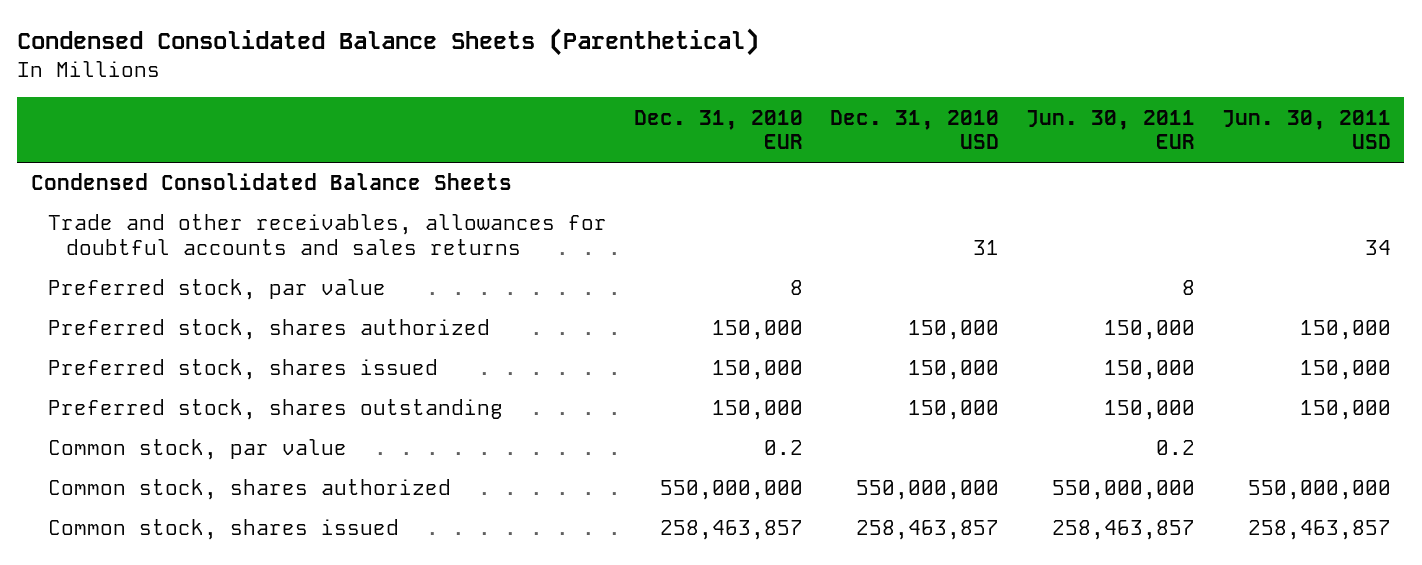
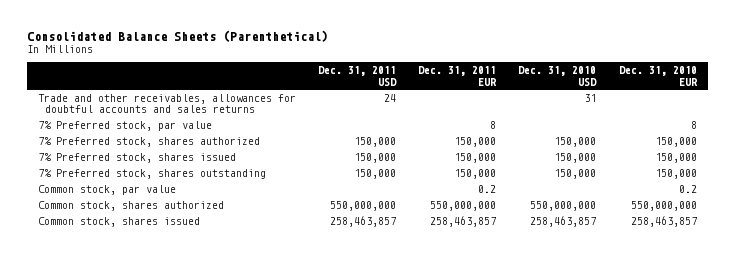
[17,28,760,57] Condensed Consolidated Balance Sheets (Parenthetical) -> [27,30,329,43] Consolidated Balance Sheets (Parenthetical)
[1025,109,1195,150] Jun. 30, 2011 EUR -> none
[1221,109,1391,150] Jun. 30, 2011 USD -> none
none -> [318,66,398,86] Dec. 31, 2011 USD
none -> [418,66,498,86] Dec. 31, 2011 EUR
[30,173,512,191] Condensed Consolidated Balance Sheets -> none
[48,279,387,301] Preferred stock, par value -> [38,121,213,132] 7% Preferred stock, par value
[48,319,491,341] Preferred stock, shares authorized -> [38,137,261,148] 7% Preferred stock, shares authorized
[48,359,439,381] Preferred stock, shares issued -> [38,153,237,164] 7% Preferred stock, shares issued
[48,399,504,421] Preferred stock, shares outstanding -> [38,169,267,180] 7% Preferred stock, shares outstanding

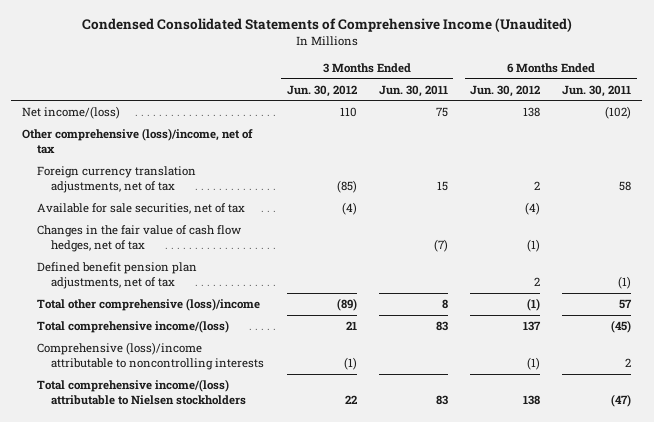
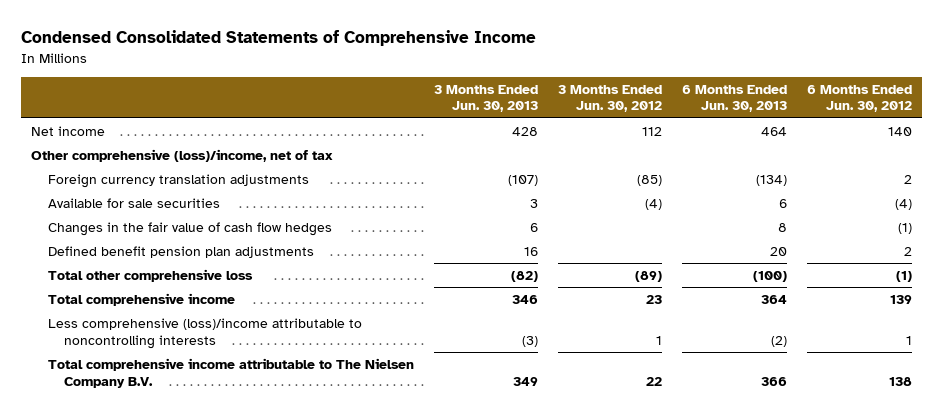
[81,18,572,33] Condensed Consolidated Statements of Comprehensive Income (Unaudited) -> [21,30,537,47] Condensed Consolidated Statements of Comprehensive Income
[378,84,448,97] Jun. 30, 2011 -> none
[562,84,632,97] Jun. 30, 2011 -> none
none -> [433,84,538,113] 3 Months Ended Jun. 30, 2013
none -> [681,84,787,113] 6 Months Ended Jun. 30, 2013
[22,106,121,120] Net income/(loss) -> [31,125,106,136] Net income
[339,107,357,118] 110 -> [641,126,662,136] 112
[523,107,541,118] 138 -> [887,126,912,136] 140
[36,166,196,194] Foreign currency translation adjustments, net of tax -> [47,173,309,188] Foreign currency translation adjustments
[36,203,245,215] Available for sale securities, net of tax -> [47,197,220,208] Available for sale securities
[36,225,241,253] Changes in the fair value of cash flow hedges, net of tax -> [47,221,332,236] Changes in the fair value of cash flow hedges
[36,262,197,290] Defined benefit pension plan adjustments, net of tax -> [47,245,314,258] Defined benefit pension plan adjustments
[36,298,260,312] Total other comprehensive (loss)/income -> [47,268,253,282] Total other comprehensive loss
[36,320,229,334] Total comprehensive income/(loss) -> [47,292,235,306] Total comprehensive income
[345,321,357,331] 21 -> [645,294,662,304] 23
[523,321,542,332] 137 -> [889,294,912,304] 139
[36,342,265,371] Comprehensive (loss)/income attributable to noncontrolling interests -> [47,317,362,349] Less comprehensive (loss)/income attributable to noncontrolling interests
[343,357,357,371] (1) -> [655,335,662,345] 1
[527,357,541,371] (1) -> [905,335,912,345] 1
[36,379,247,406] Total comprehensive income/(loss) attributable to Nielsen stockholders -> [47,357,414,388] Total comprehensive income attributable to The Nielsen Company B.V.

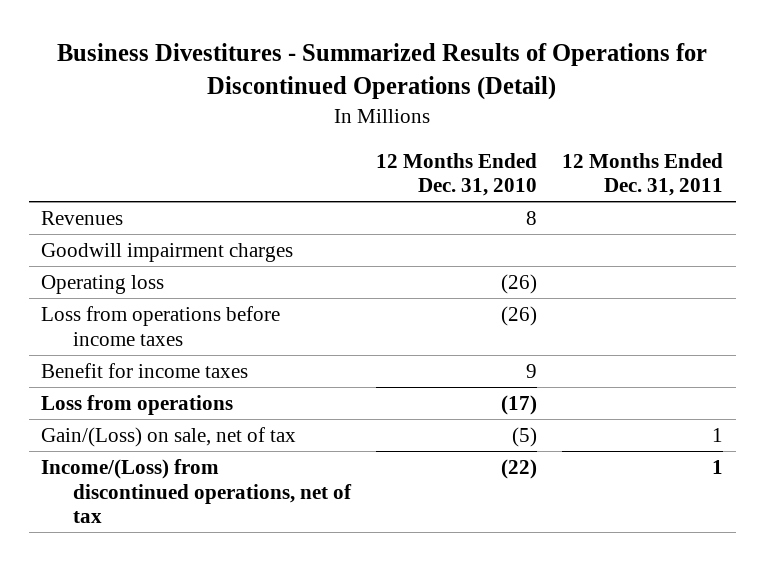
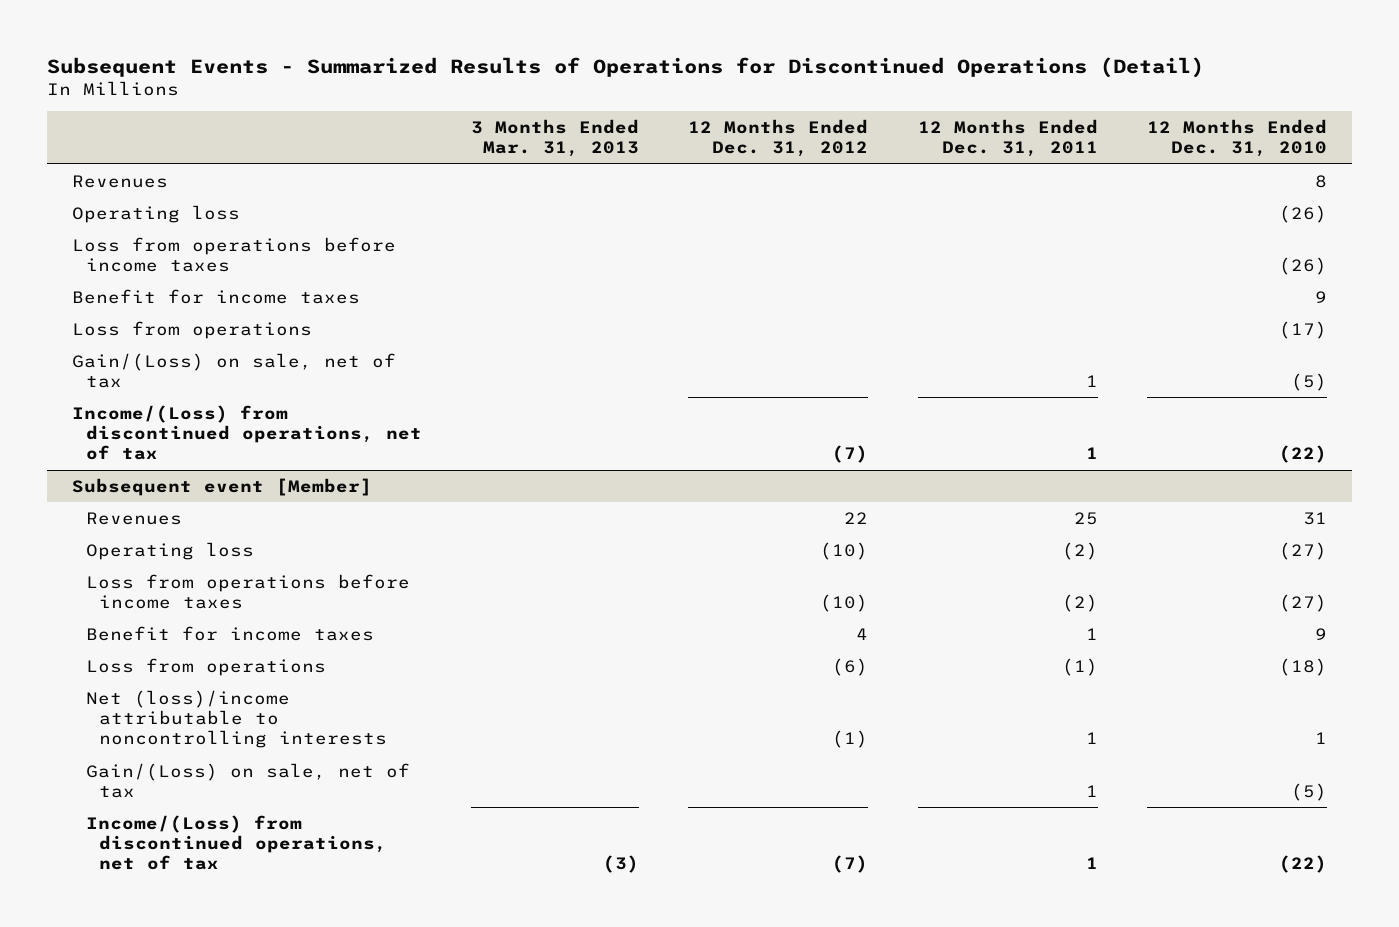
[57,43,708,101] Business Divestitures - Summarized Results of Operations for Discontinued Operations (Detail) -> [46,56,1204,78] Subsequent Events - Summarized Results of Operations for Discontinued Operations (Detail)
none -> [470,119,639,158] 3 Months Ended Mar. 31, 2013
none -> [688,119,869,158] 12 Months Ended Dec. 31, 2012
[41,243,294,263] Goodwill impairment charges -> none
none -> [71,477,372,496] Subsequent event [Member]
none -> [85,511,182,525] Revenues
none -> [85,541,254,560] Operating loss
none -> [85,573,410,610] Loss from operations before income taxes
none -> [85,625,374,641] Benefit for income taxes
none -> [85,657,326,676] Loss from operations
none -> [85,689,388,749] Net (loss)/income attributable to noncontrolling interests
none -> [85,762,410,799] Gain/(Loss) on sale, net of tax
none -> [85,814,388,871] Income/(Loss) from discontinued operations, net of tax

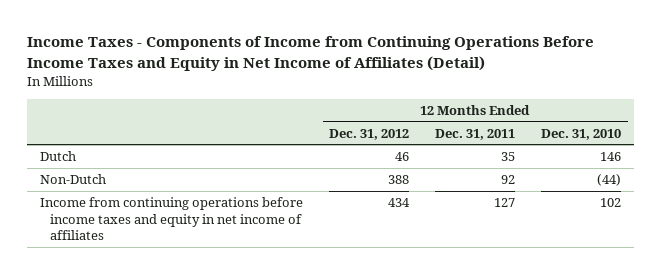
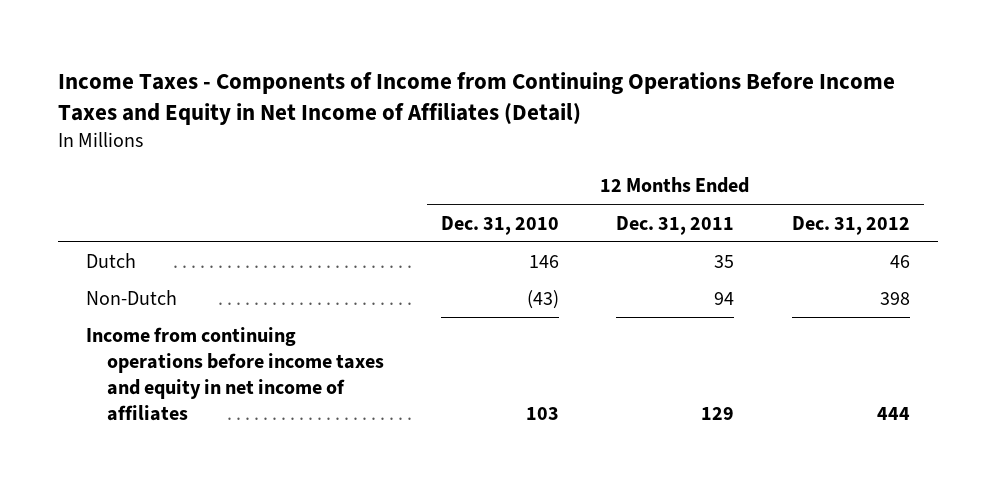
[388,175,410,185] 388 -> [879,292,910,306] 398
[501,175,516,185] 92 -> [714,292,735,306] 94
[597,174,622,187] (44) -> [527,290,560,310] (43)
[388,198,411,208] 434 -> [876,406,910,420] 444
[494,198,516,208] 127 -> [701,406,735,420] 129
[600,198,622,208] 102 -> [526,406,560,420] 103

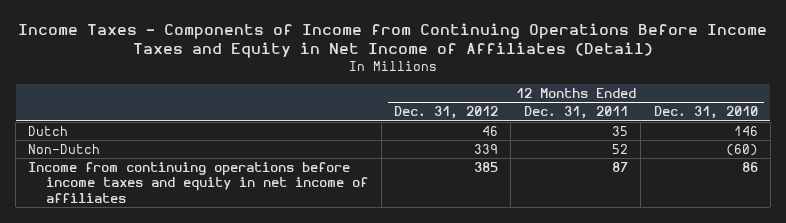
[527,290,560,310] (43) -> [725,143,758,156] (60)
[714,292,735,306] 94 -> [611,143,628,154] 52
[879,292,910,306] 398 -> [473,143,498,154] 339
[526,406,560,420] 103 -> [741,161,758,172] 86
[701,406,735,420] 129 -> [611,161,628,172] 87
[876,406,910,420] 444 -> [473,161,498,172] 385

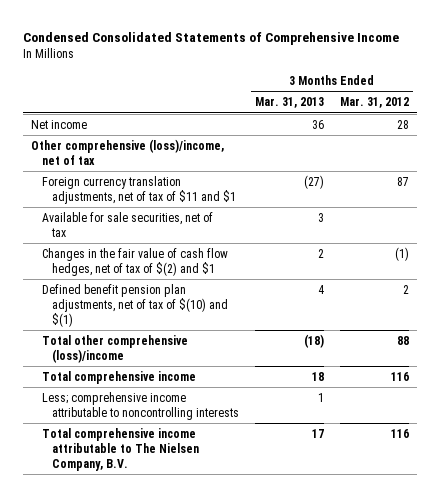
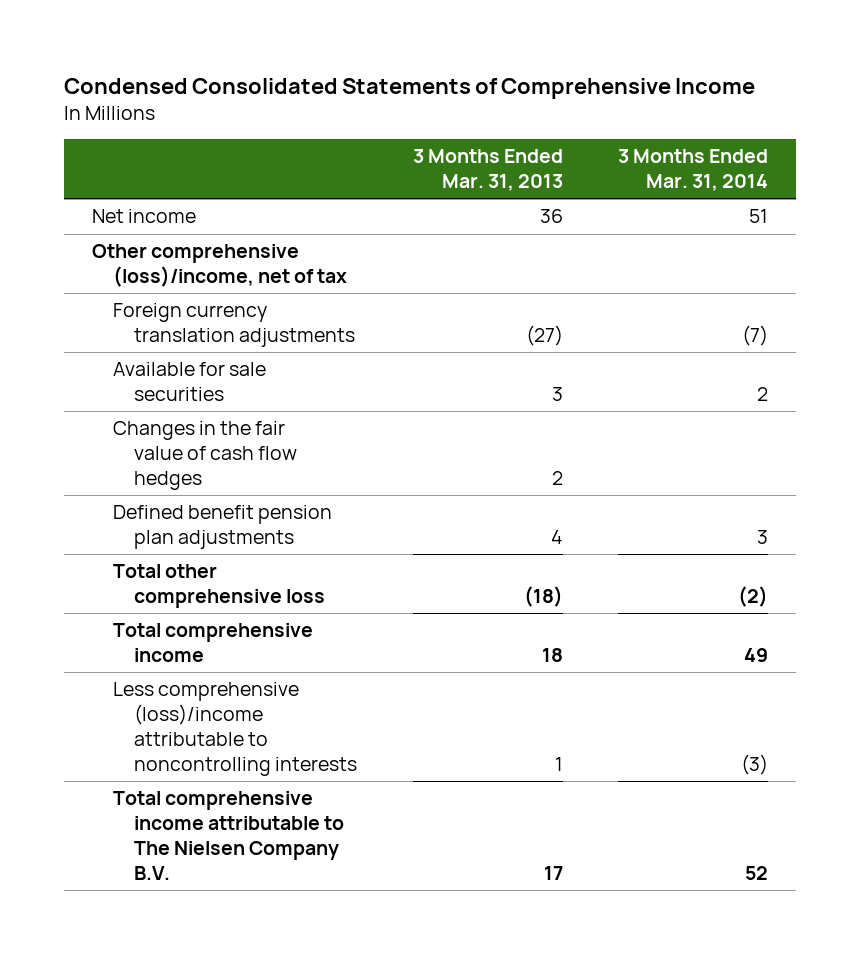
[339,97,409,109] Mar. 31, 2012 -> none
none -> [618,149,769,192] 3 Months Ended Mar. 31, 2014
[41,175,237,204] Foreign currency translation adjustments, net of tax of $11 and $1 -> [112,303,355,348] Foreign currency translation adjustments
[41,211,213,237] Available for sale securities, net of tax -> [112,362,266,402] Available for sale securities
[41,247,228,276] Changes in the fair value of cash flow hedges, net of tax of $(2) and $1 -> [112,421,297,490] Changes in the fair value of cash flow hedges
[41,283,229,327] Defined benefit pension plan adjustments, net of tax of $(10) and $(1) -> [112,505,332,550] Defined benefit pension plan adjustments
[41,334,188,363] Total other comprehensive (loss)/income -> [112,564,325,609] Total other comprehensive loss
[41,391,240,420] Less; comprehensive income attributable to noncontrolling interests -> [112,682,357,776] Less comprehensive (loss)/income attributable to noncontrolling interests
[41,427,200,471] Total comprehensive income attributable to The Nielsen Company, B.V. -> [112,791,344,880] Total comprehensive income attributable to The Nielsen Company B.V.

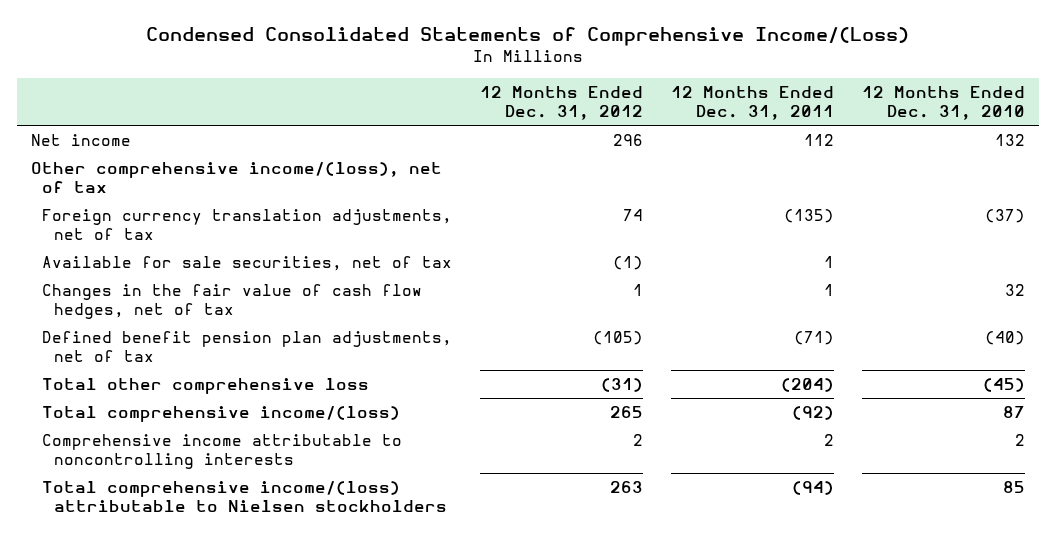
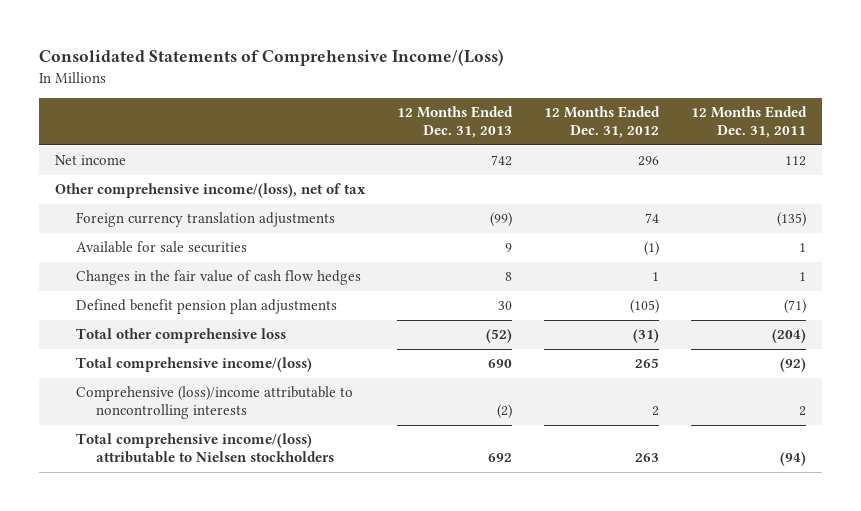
[145,26,909,46] Condensed Consolidated Statements of Comprehensive Income/(Loss) -> [39,49,505,67] Consolidated Statements of Comprehensive Income/(Loss)
[862,85,1026,120] 12 Months Ended Dec. 31, 2010 -> none
none -> [397,106,514,139] 12 Months Ended Dec. 31, 2013
[42,209,453,241] Foreign currency translation adjustments, net of tax -> [75,212,335,228] Foreign currency translation adjustments
[42,256,453,272] Available for sale securities, net of tax -> [75,241,247,254] Available for sale securities
[42,284,423,320] Changes in the fair value of cash flow hedges, net of tax -> [75,270,361,286] Changes in the fair value of cash flow hedges
[42,331,453,363] Defined benefit pension plan adjustments, net of tax -> [75,299,337,315] Defined benefit pension plan adjustments
[42,434,403,470] Comprehensive income attributable to noncontrolling interests -> [75,386,353,420] Comprehensive (loss)/income attributable to noncontrolling interests

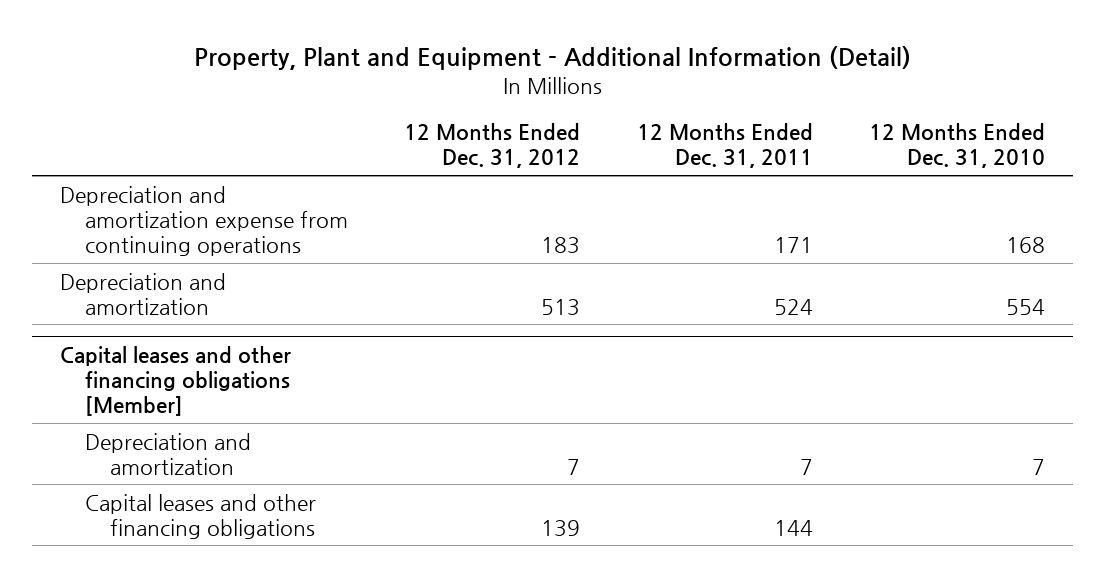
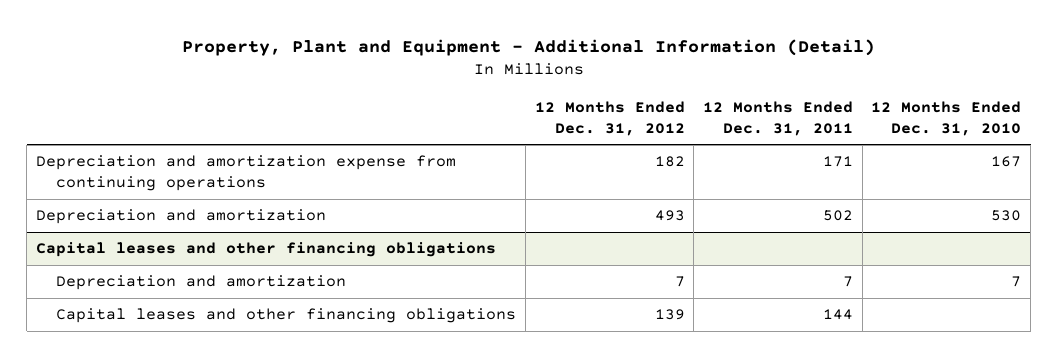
[541,236,581,254] 183 -> [654,156,685,168] 182
[1005,236,1045,253] 168 -> [991,156,1022,168] 167
[541,298,581,316] 513 -> [654,210,685,222] 493
[773,298,813,315] 524 -> [822,210,853,222] 502
[1005,298,1045,315] 554 -> [991,210,1022,222] 530
[60,346,292,417] Capital leases and other financing obligations [Member] -> [36,242,497,258] Capital leases and other financing obligations

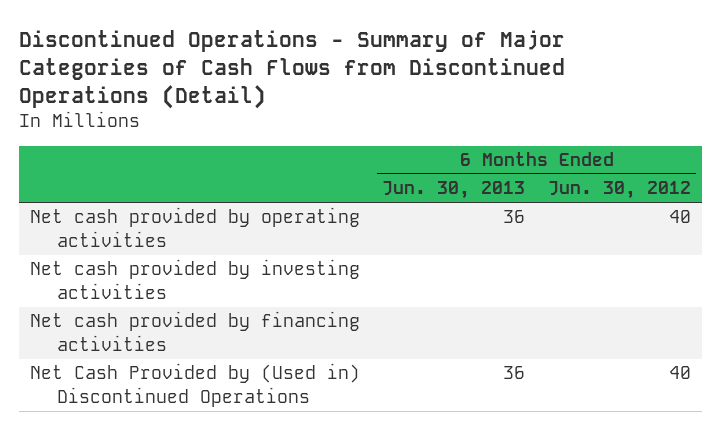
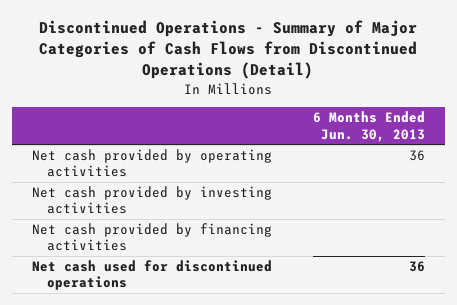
[547,181,691,200] Jun. 30, 2012 -> none
[30,363,361,407] Net Cash Provided by (Used in) Discontinued Operations -> [32,260,273,291] Net cash used for discontinued operations

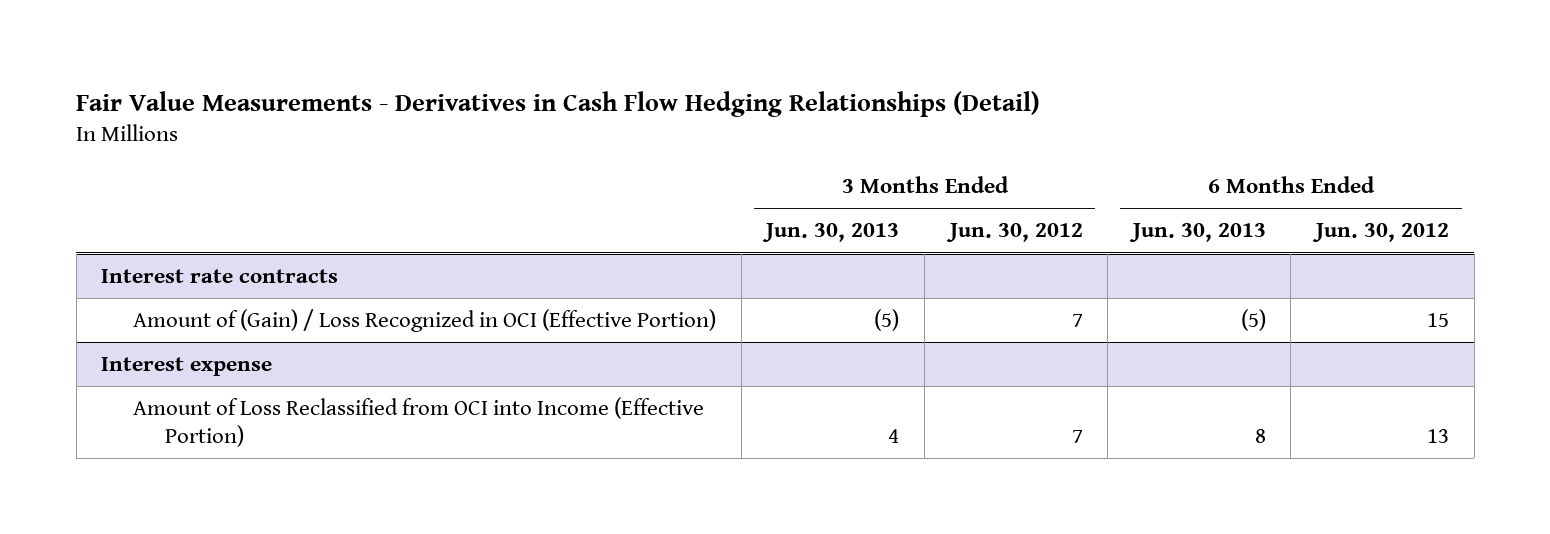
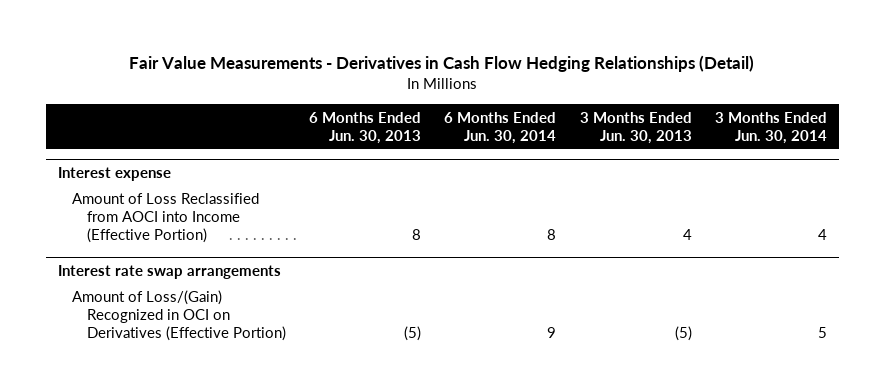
[945,223,1083,243] Jun. 30, 2012 -> none
[1312,223,1450,243] Jun. 30, 2012 -> none
none -> [444,111,557,144] 6 Months Ended Jun. 30, 2014
none -> [715,111,828,144] 3 Months Ended Jun. 30, 2014
[101,269,339,284] Interest rate contracts -> none
[133,309,717,333] Amount of (Gain) / Loss Recognized in OCI (Effective Portion) -> none
[133,397,705,447] Amount of Loss Reclassified from OCI into Income (Effective Portion) -> [72,192,260,244] Amount of Loss Reclassified from AOCI into Income (Effective Portion)
none -> [57,264,281,279] Interest rate swap arrangements
none -> [72,289,286,342] Amount of Loss/(Gain) Recognized in OCI on Derivatives (Effective Portion)

